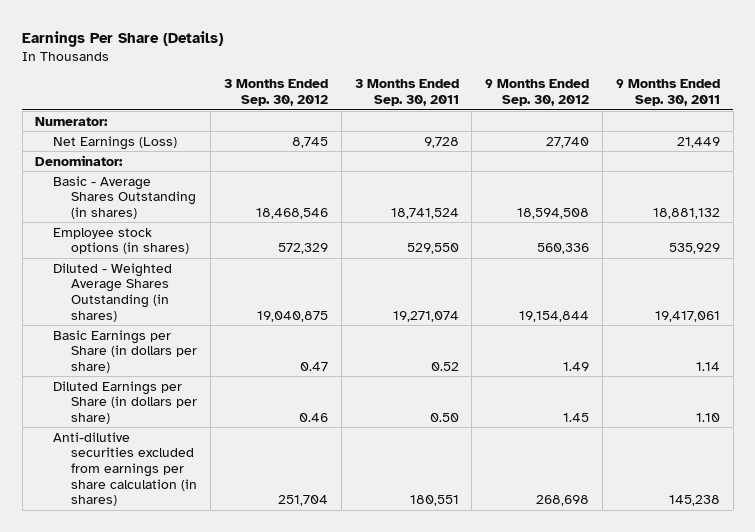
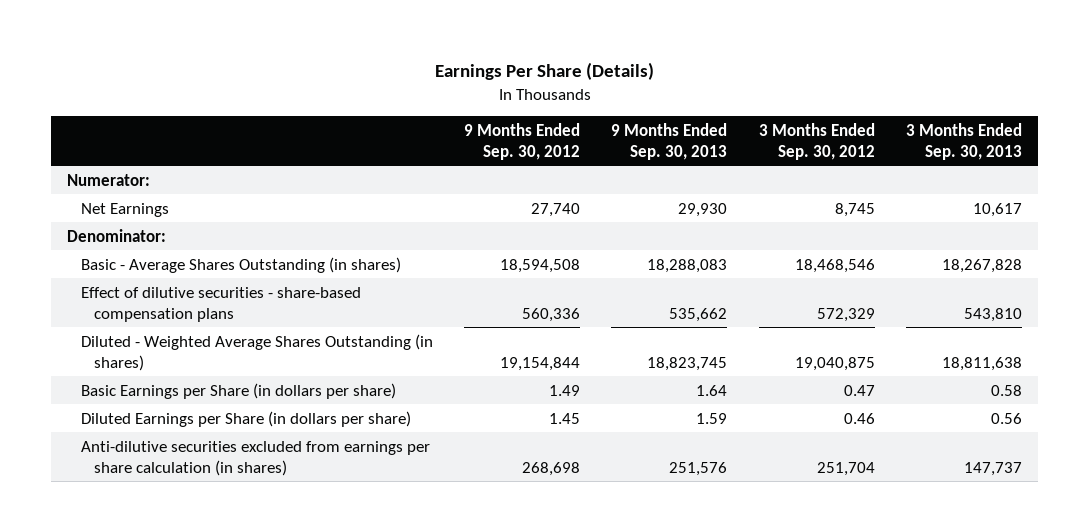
[354,79,459,107] 3 Months Ended Sep. 30, 2011 -> none
[615,79,720,107] 9 Months Ended Sep. 30, 2011 -> none
none -> [611,122,728,160] 9 Months Ended Sep. 30, 2013
none -> [906,122,1023,160] 3 Months Ended Sep. 30, 2013
[53,135,178,150] Net Earnings (Loss) -> [80,202,169,217] Net Earnings
[53,227,190,255] Employee stock options (in shares) -> [80,286,361,322] Effect of dilutive securities - share-based compensation plans

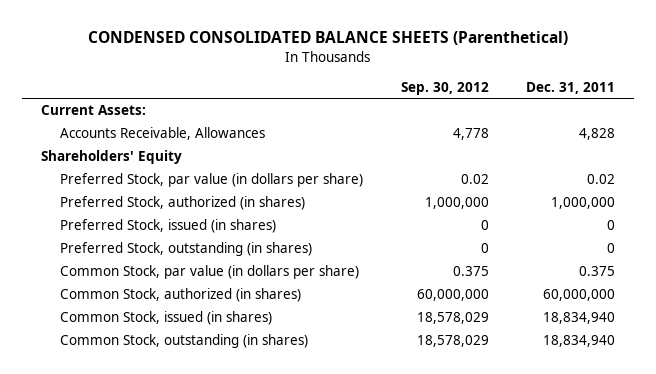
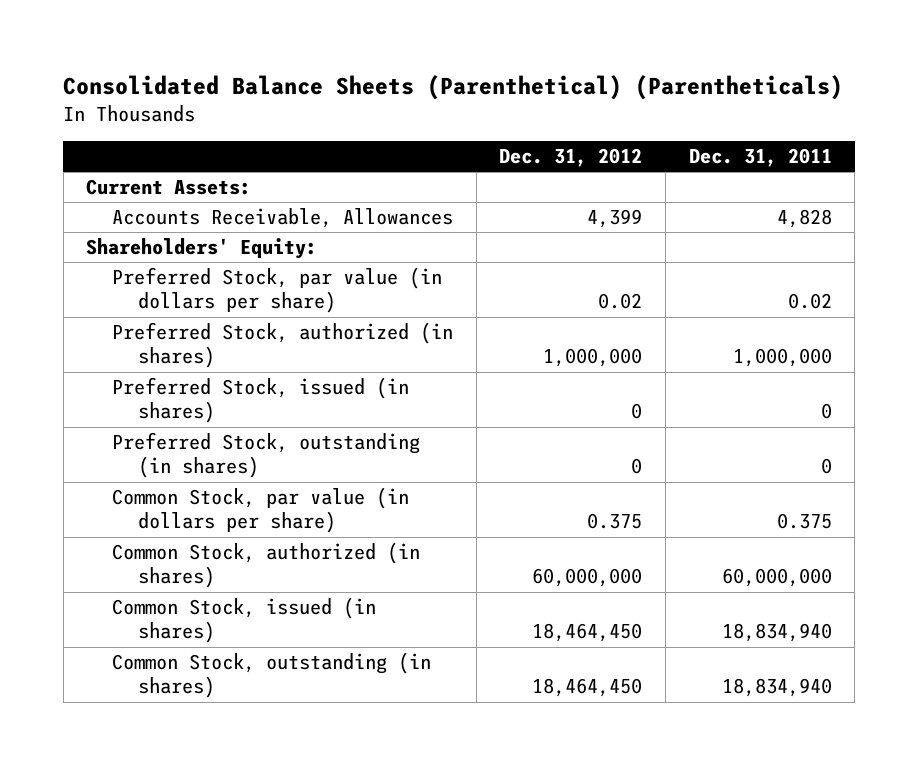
[88,31,569,46] CONDENSED CONSOLIDATED BALANCE SHEETS (Parenthetical) -> [63,75,844,101] Consolidated Balance Sheets (Parenthetical) (Parentheticals)
[400,81,489,95] Sep. 30, 2012 -> none
none -> [499,148,643,168] Dec. 31, 2012
[40,150,182,165] Shareholders' Equity -> [86,238,318,260] Shareholders' Equity:

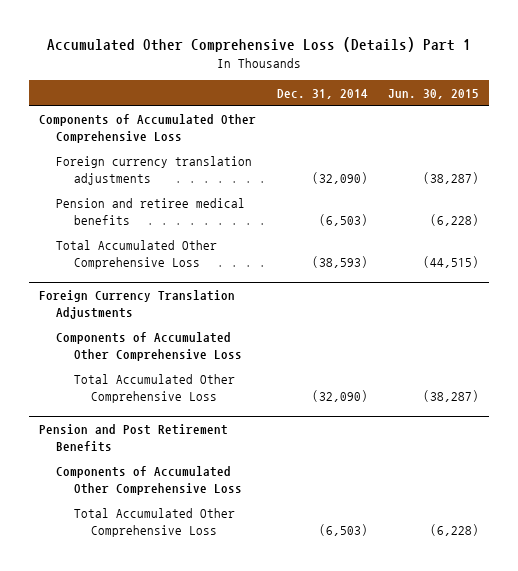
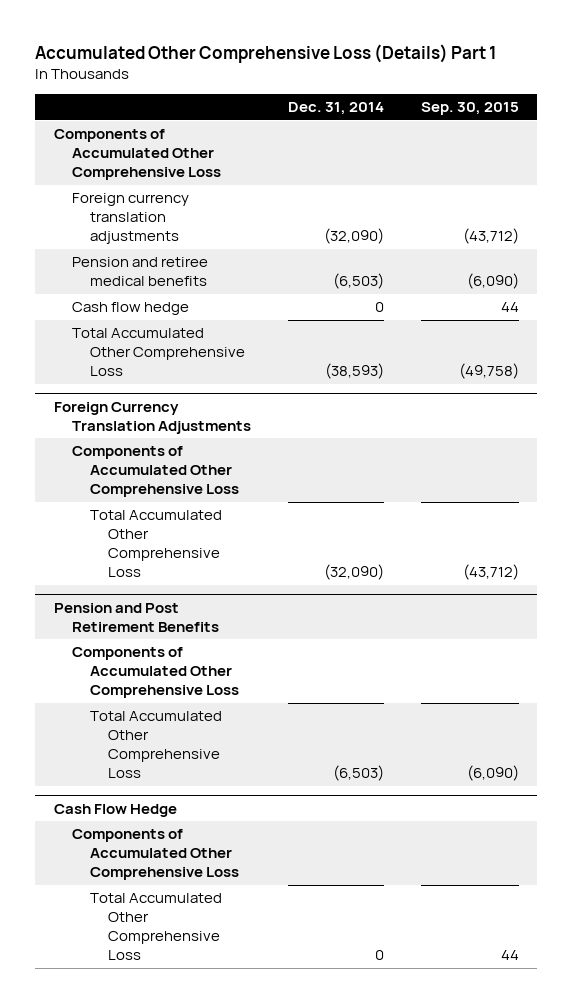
[388,88,480,99] Jun. 30, 2015 -> none
none -> [420,102,519,116] Sep. 30, 2015
none -> [71,302,189,316] Cash flow hedge
none -> [53,803,177,817] Cash Flow Hedge
none -> [71,829,239,881] Components of Accumulated Other Comprehensive Loss
none -> [89,893,222,960] Total Accumulated Other Comprehensive Loss

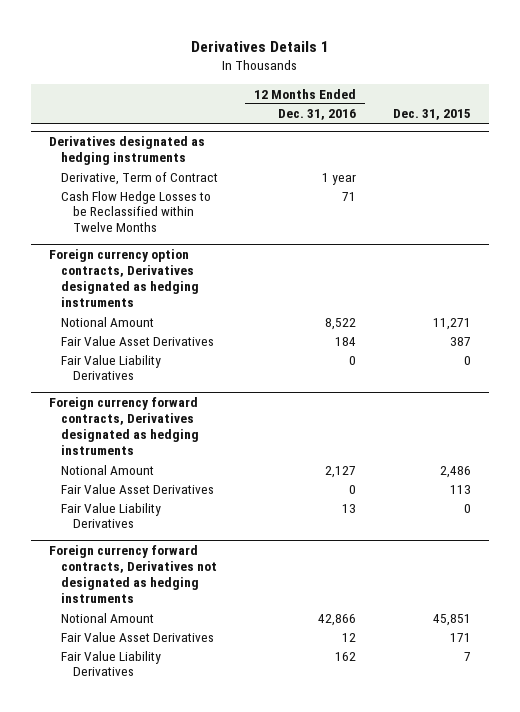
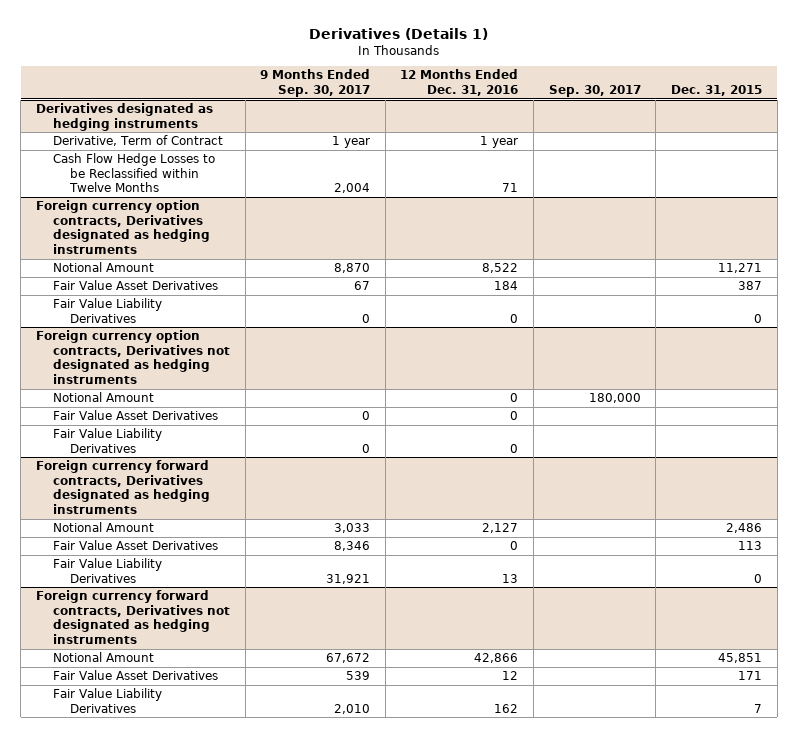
[190,41,329,53] Derivatives Details 1 -> [308,27,488,40] Derivatives (Details 1)
none -> [260,69,371,97] 9 Months Ended Sep. 30, 2017
none -> [548,84,641,97] Sep. 30, 2017
none -> [35,330,230,384] Foreign currency option contracts, Derivatives not designated as hedging instruments
none -> [52,392,154,403] Notional Amount
none -> [52,410,218,421] Fair Value Asset Derivatives
none -> [52,428,162,453] Fair Value Liability Derivatives

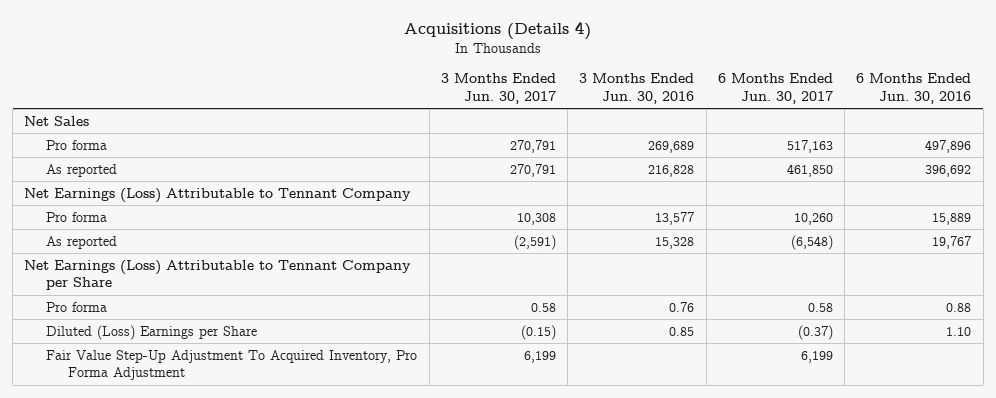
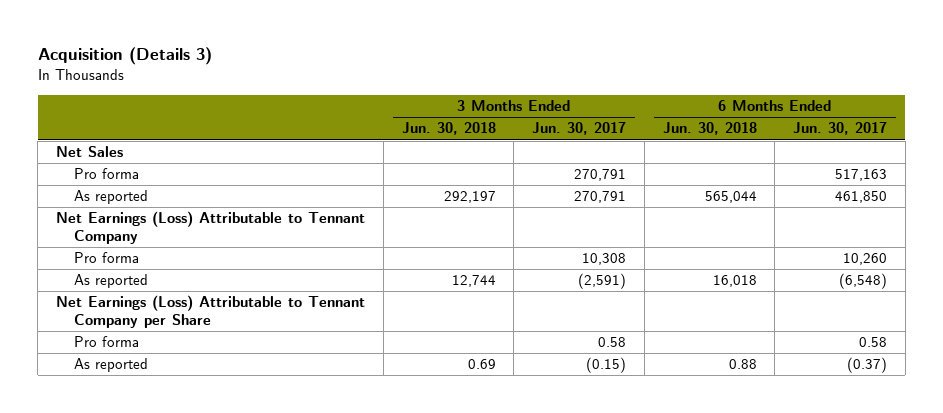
[403,21,591,41] Acquisitions (Details 4) -> [37,47,212,66] Acquisition (Details 3)
[579,73,695,104] 3 Months Ended Jun. 30, 2016 -> none
[856,73,972,104] 6 Months Ended Jun. 30, 2016 -> none
none -> [401,122,496,136] Jun. 30, 2018
none -> [662,122,757,136] Jun. 30, 2018
[46,349,418,381] Fair Value Step-Up Adjustment To Acquired Inventory, Pro Forma Adjustment -> none
[46,324,258,340] Diluted (Loss) Earnings per Share -> [73,358,148,373] As reported

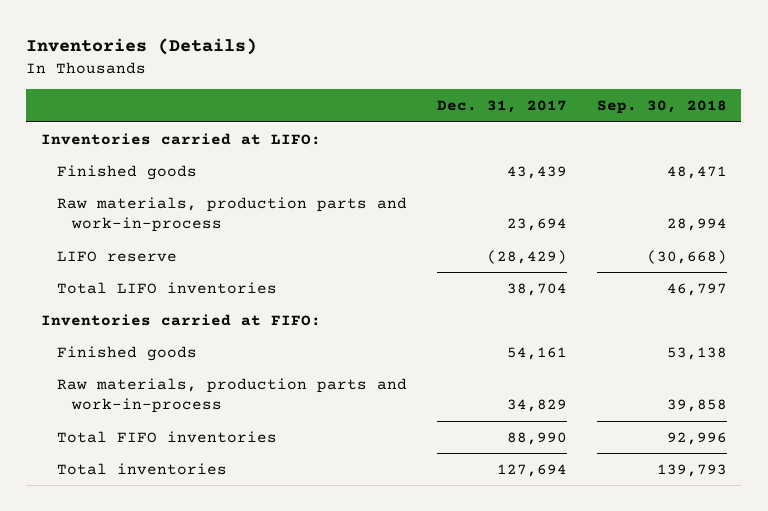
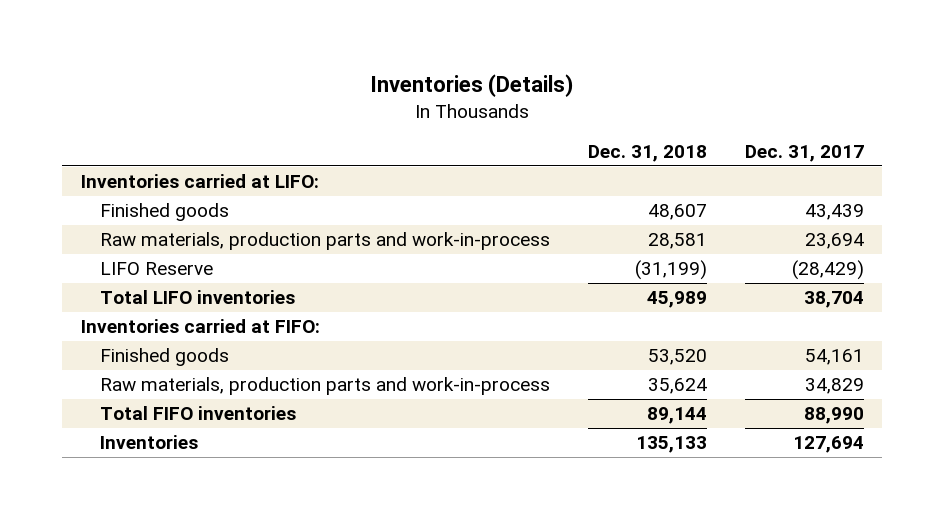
[596,100,727,115] Sep. 30, 2018 -> none
none -> [587,145,707,163] Dec. 31, 2018
[56,250,177,262] LIFO reserve -> [99,262,213,276] LIFO Reserve
[56,462,227,475] Total inventories -> [99,435,198,450] Inventories

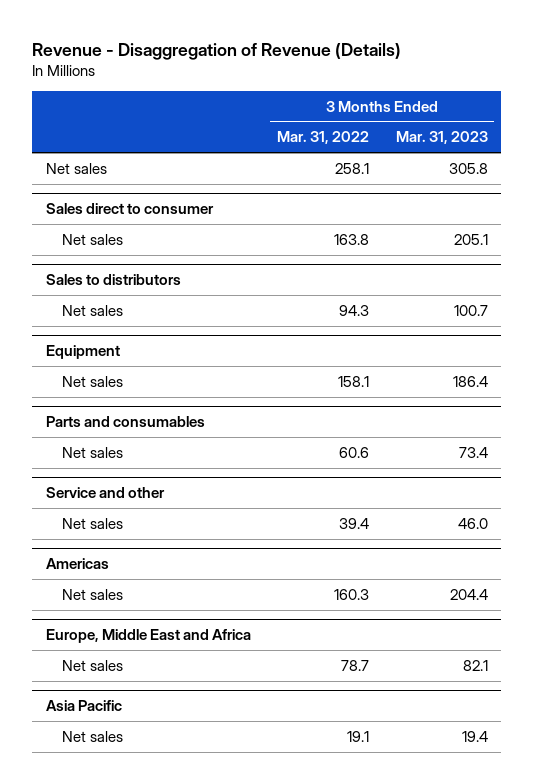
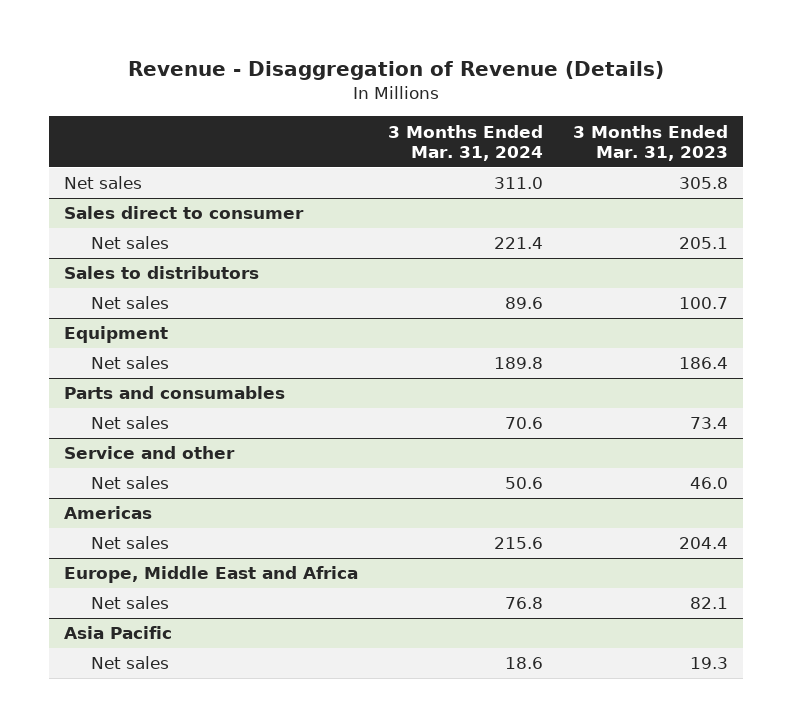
[277,131,370,145] Mar. 31, 2022 -> none
none -> [388,124,544,162] 3 Months Ended Mar. 31, 2024
[461,730,488,742] 19.4 -> [689,657,728,670] 19.3

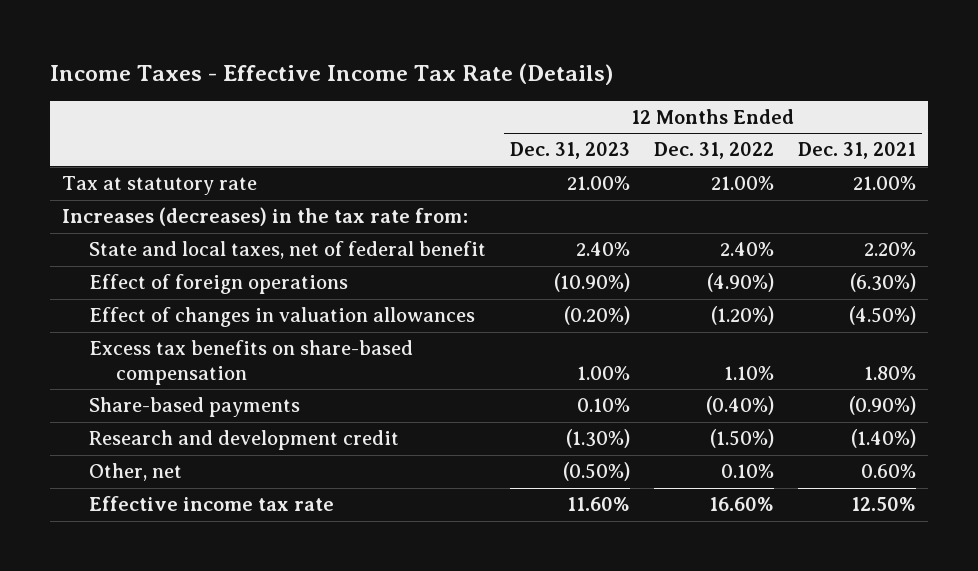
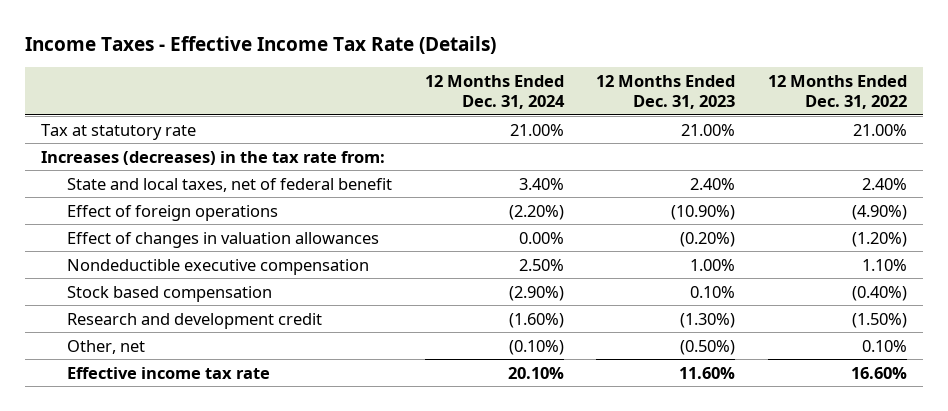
[797,142,916,160] Dec. 31, 2021 -> none
none -> [424,74,565,109] 12 Months Ended Dec. 31, 2024
[89,340,414,385] Excess tax benefits on share-based compensation -> [67,258,370,275] Nondeductible executive compensation
[89,397,301,418] Share-based payments -> [67,285,273,302] Stock based compensation

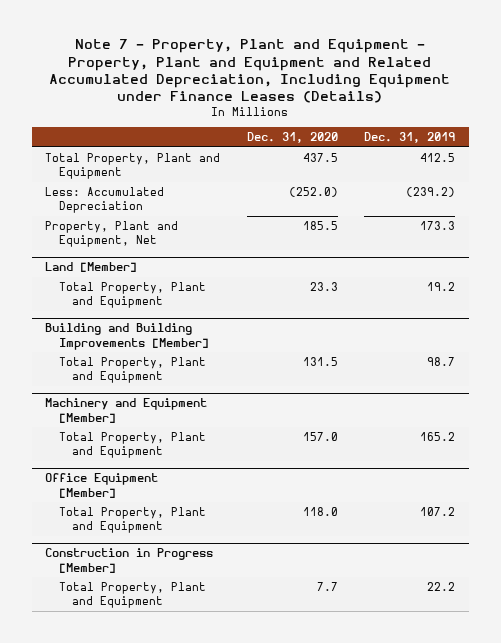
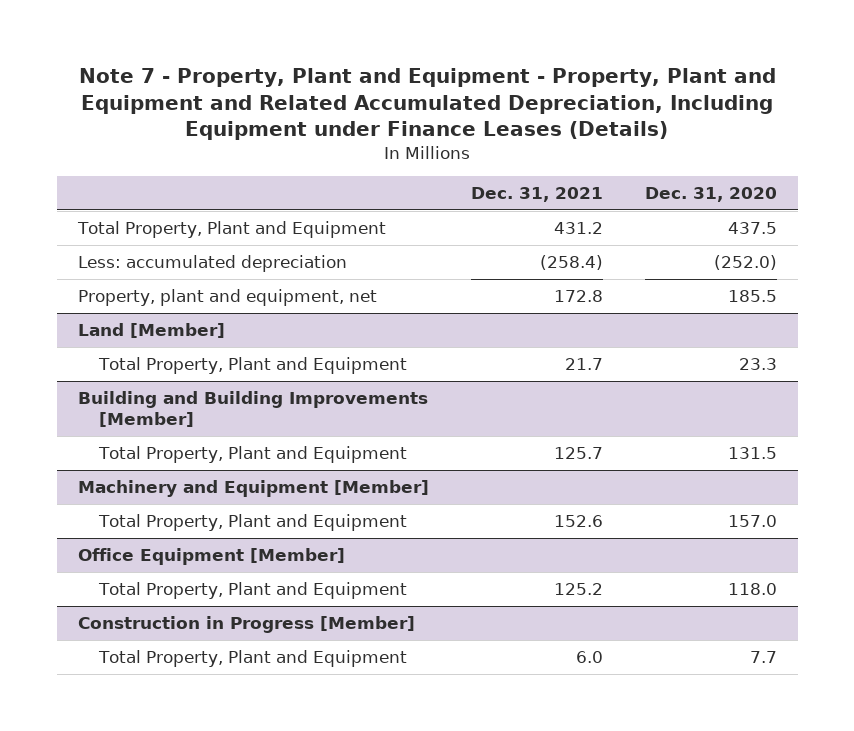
[364,132,456,144] Dec. 31, 2019 -> none
none -> [470,187,603,203] Dec. 31, 2021
[45,187,165,214] Less: Accumulated Depreciation -> [77,255,347,273] Less: accumulated depreciation
[45,221,179,248] Property, Plant and Equipment, Net -> [77,289,377,307] Property, plant and equipment, net

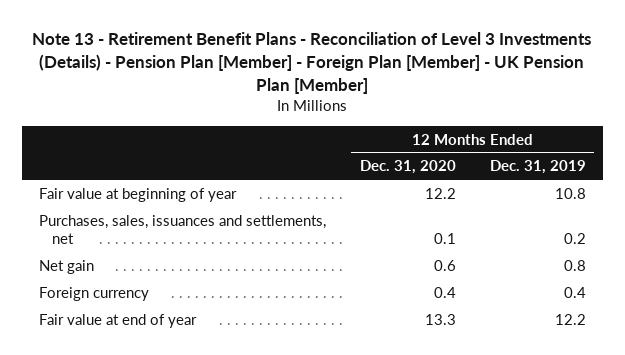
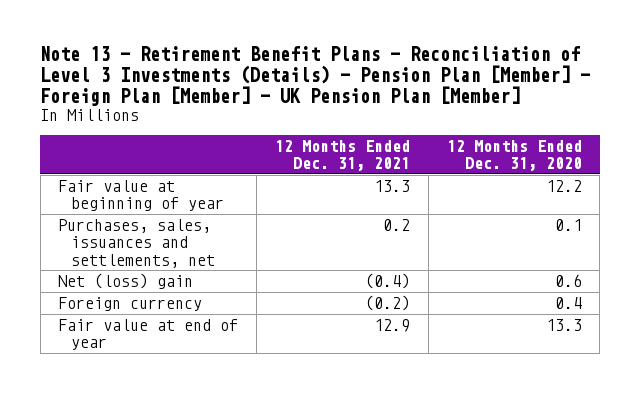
[489,160,586,175] Dec. 31, 2019 -> none
none -> [275,139,411,172] 12 Months Ended Dec. 31, 2021
[39,259,95,274] Net gain -> [58,272,194,289] Net (loss) gain

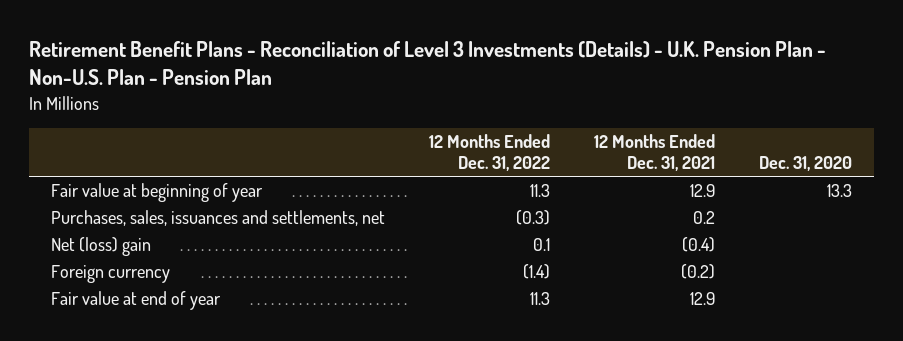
[40,46,591,106] Note 13 - Retirement Benefit Plans - Reconciliation of Level 3 Investments (Details) - Pension Plan [Member] - Foreign Plan [Member] - UK Pension Plan [Member] -> [28,40,826,86] Retirement Benefit Plans - Reconciliation of Level 3 Investments (Details) - U.K. Pension Plan - Non-U.S. Plan - Pension Plan
[446,139,582,172] 12 Months Ended Dec. 31, 2020 -> none
none -> [428,134,550,171] 12 Months Ended Dec. 31, 2022
none -> [759,155,853,171] Dec. 31, 2020
[374,179,411,192] 13.3 -> [690,184,716,198] 12.9

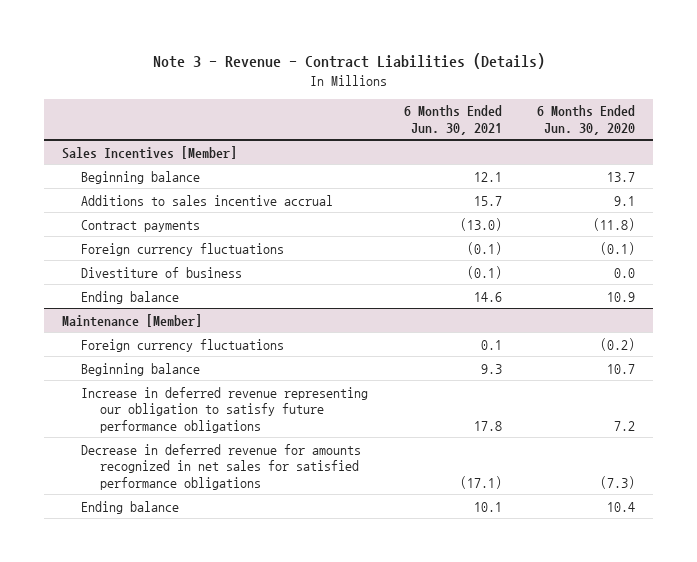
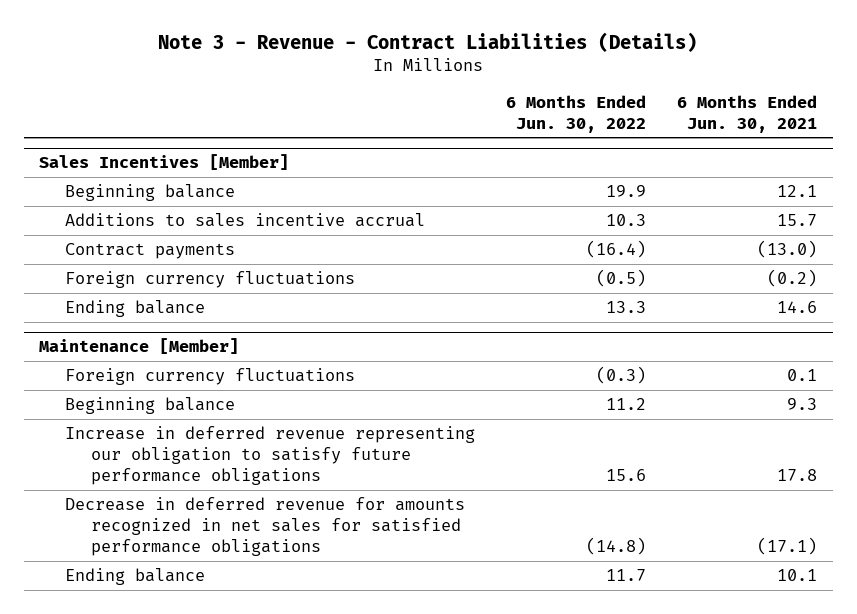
[537,105,636,135] 6 Months Ended Jun. 30, 2020 -> none
none -> [506,94,647,133] 6 Months Ended Jun. 30, 2022
[81,266,243,278] Divestiture of business -> none
[466,241,502,255] (0.1) -> [767,268,818,287] (0.2)

